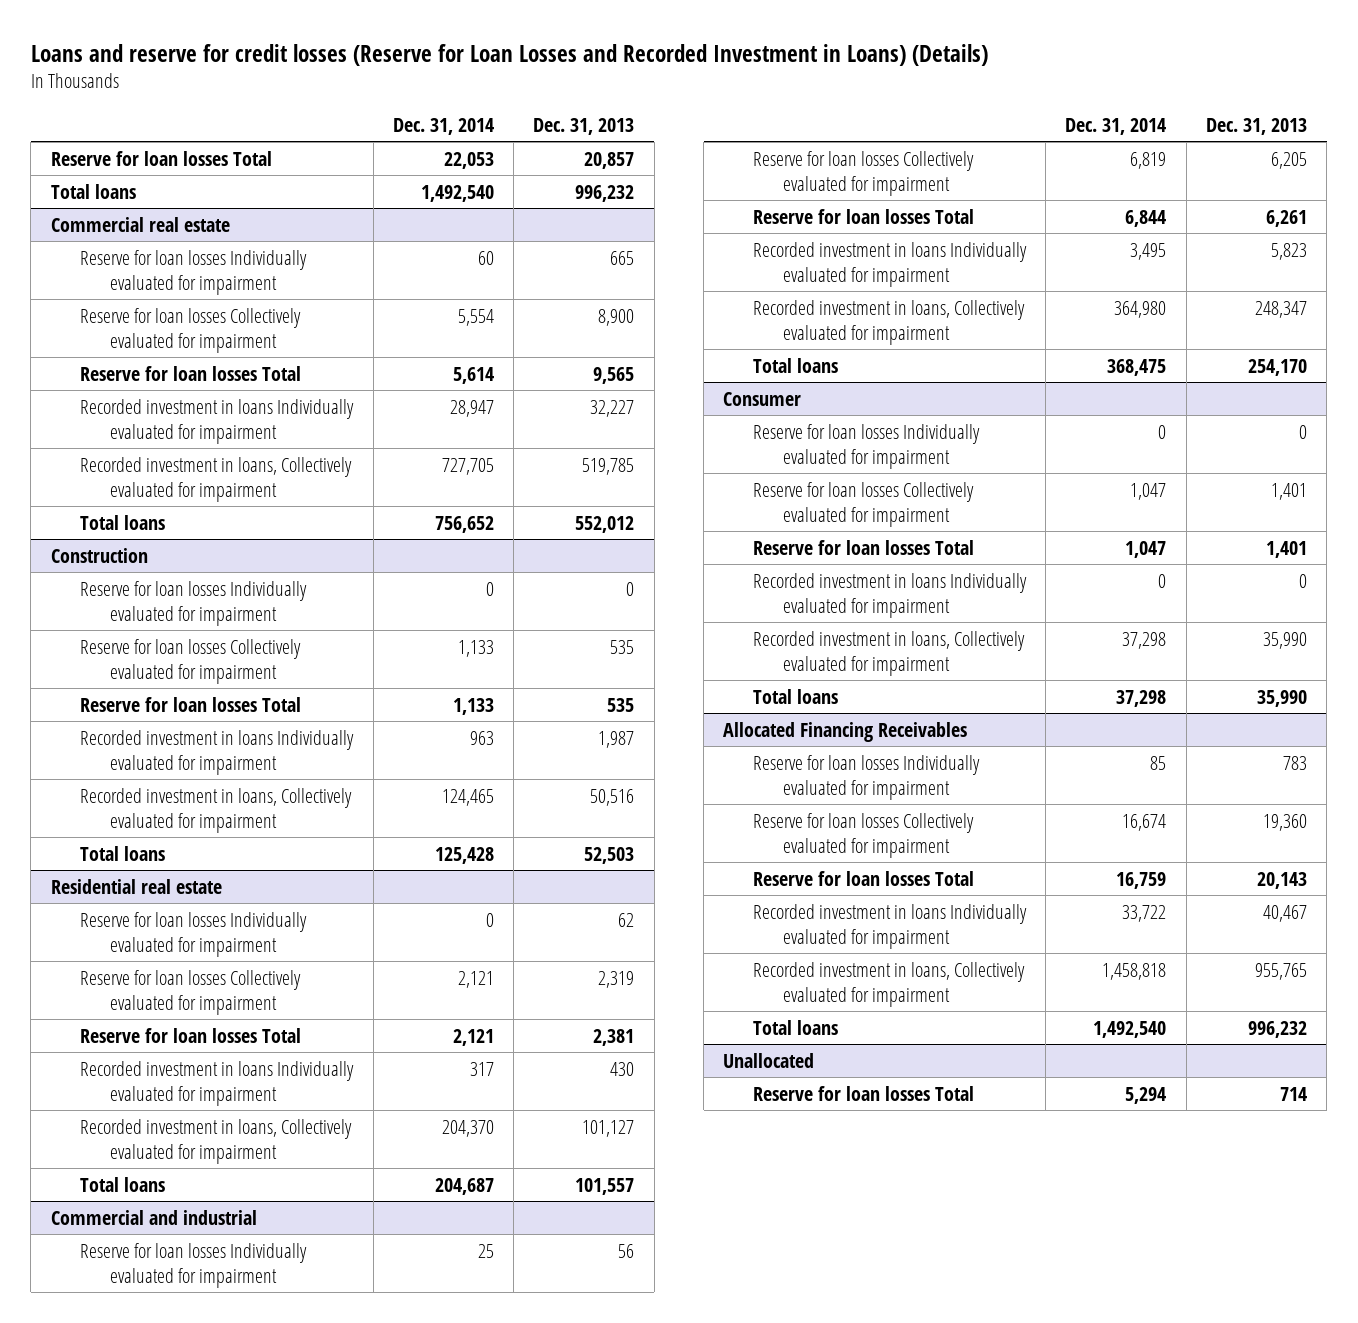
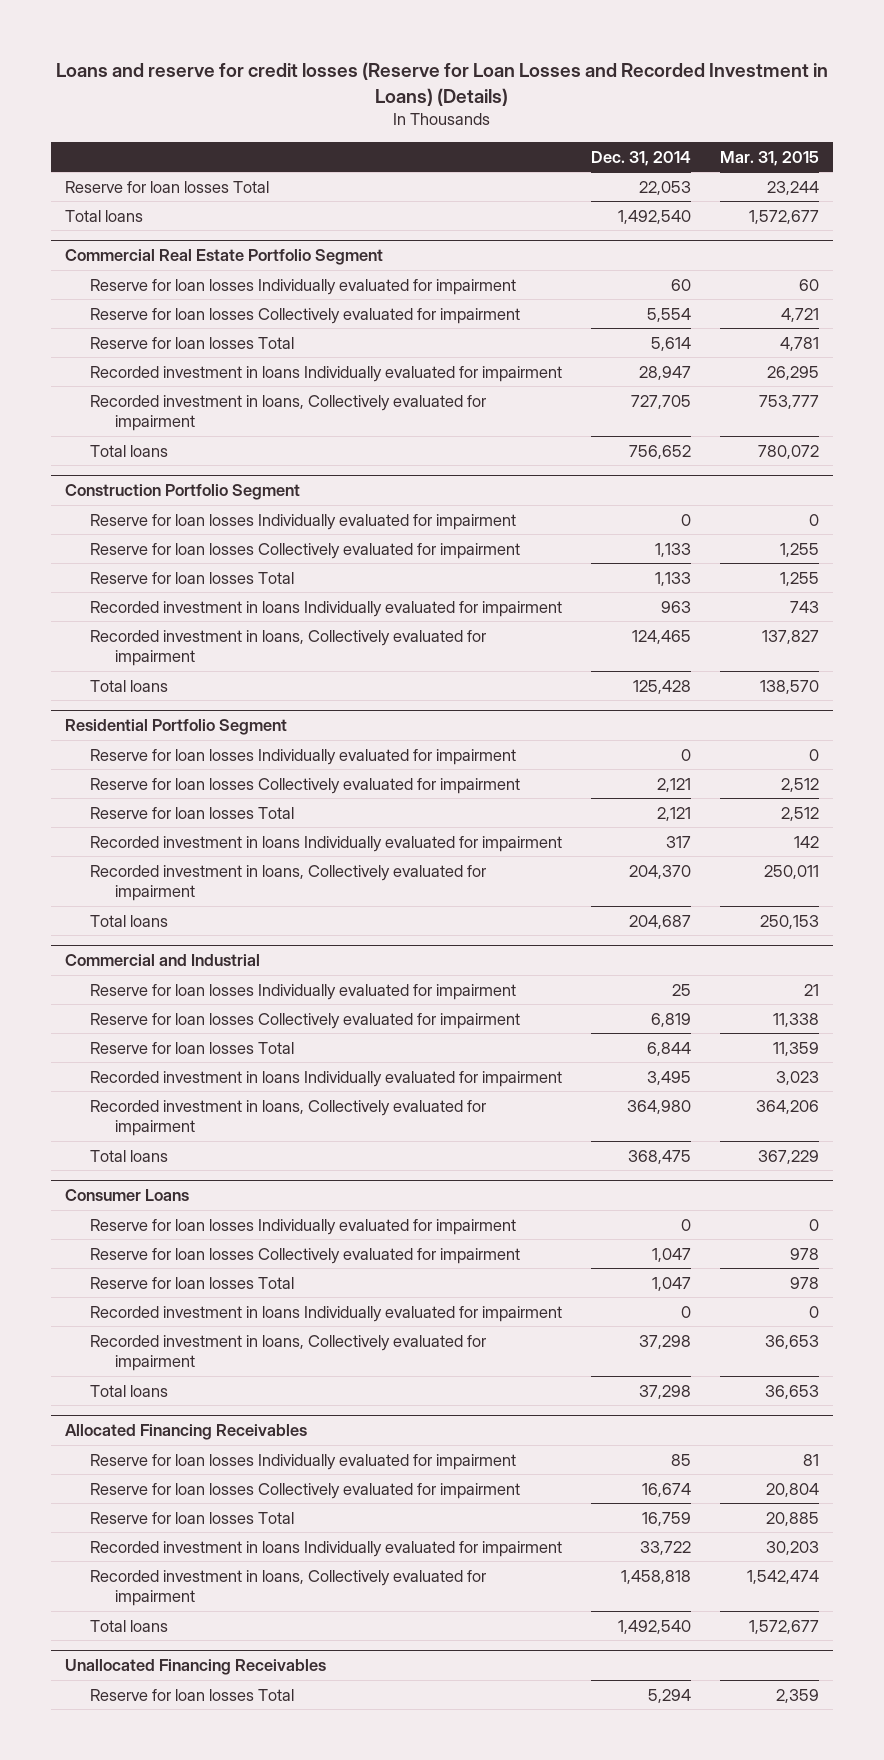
[533,117,635,135] Dec. 31, 2013 -> none
none -> [719,150,819,166] Mar. 31, 2015
[50,216,230,232] Commercial real estate -> [65,248,384,265] Commercial Real Estate Portfolio Segment
[50,547,148,563] Construction -> [65,483,301,500] Construction Portfolio Segment
[50,878,222,894] Residential real estate -> [65,718,288,735] Residential Portfolio Segment
[50,1209,257,1225] Commercial and industrial -> [65,953,261,966] Commercial and Industrial
[723,391,802,406] Consumer -> [65,1188,190,1201] Consumer Loans
[723,1052,815,1068] Unallocated -> [65,1658,327,1675] Unallocated Financing Receivables

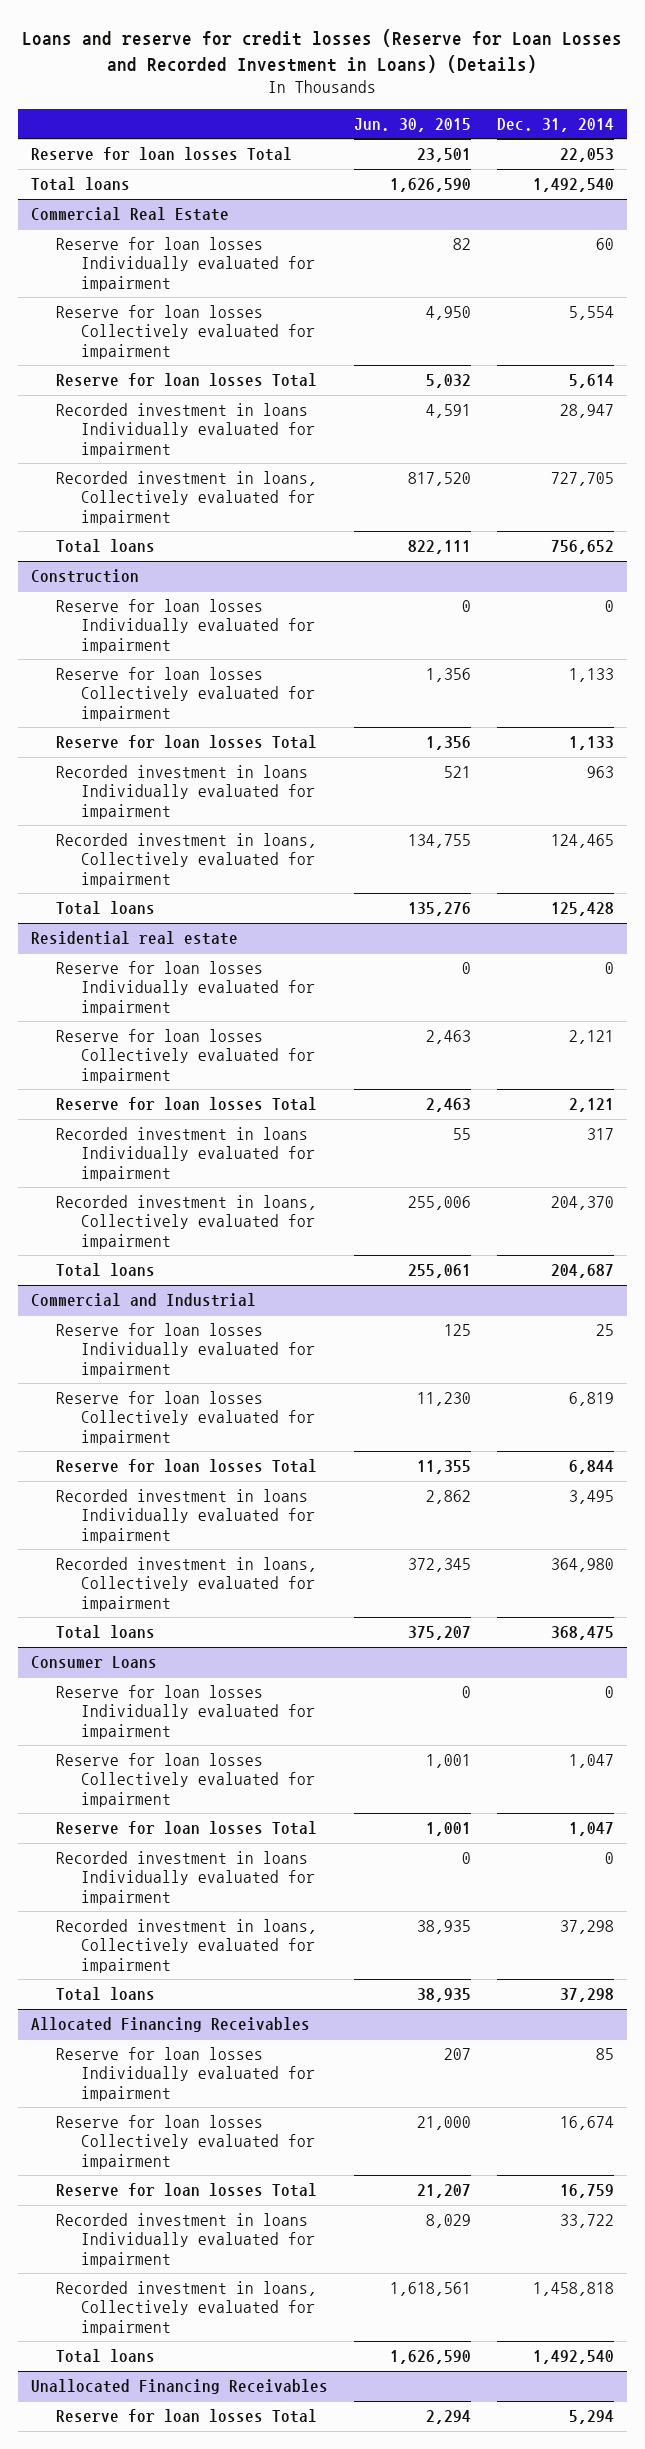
[719,150,819,166] Mar. 31, 2015 -> none
none -> [353,117,471,132] Jun. 30, 2015
[65,248,384,265] Commercial Real Estate Portfolio Segment -> [31,207,230,222] Commercial Real Estate
[65,483,301,500] Construction Portfolio Segment -> [31,569,140,584] Construction
[65,718,288,735] Residential Portfolio Segment -> [31,931,239,946] Residential real estate

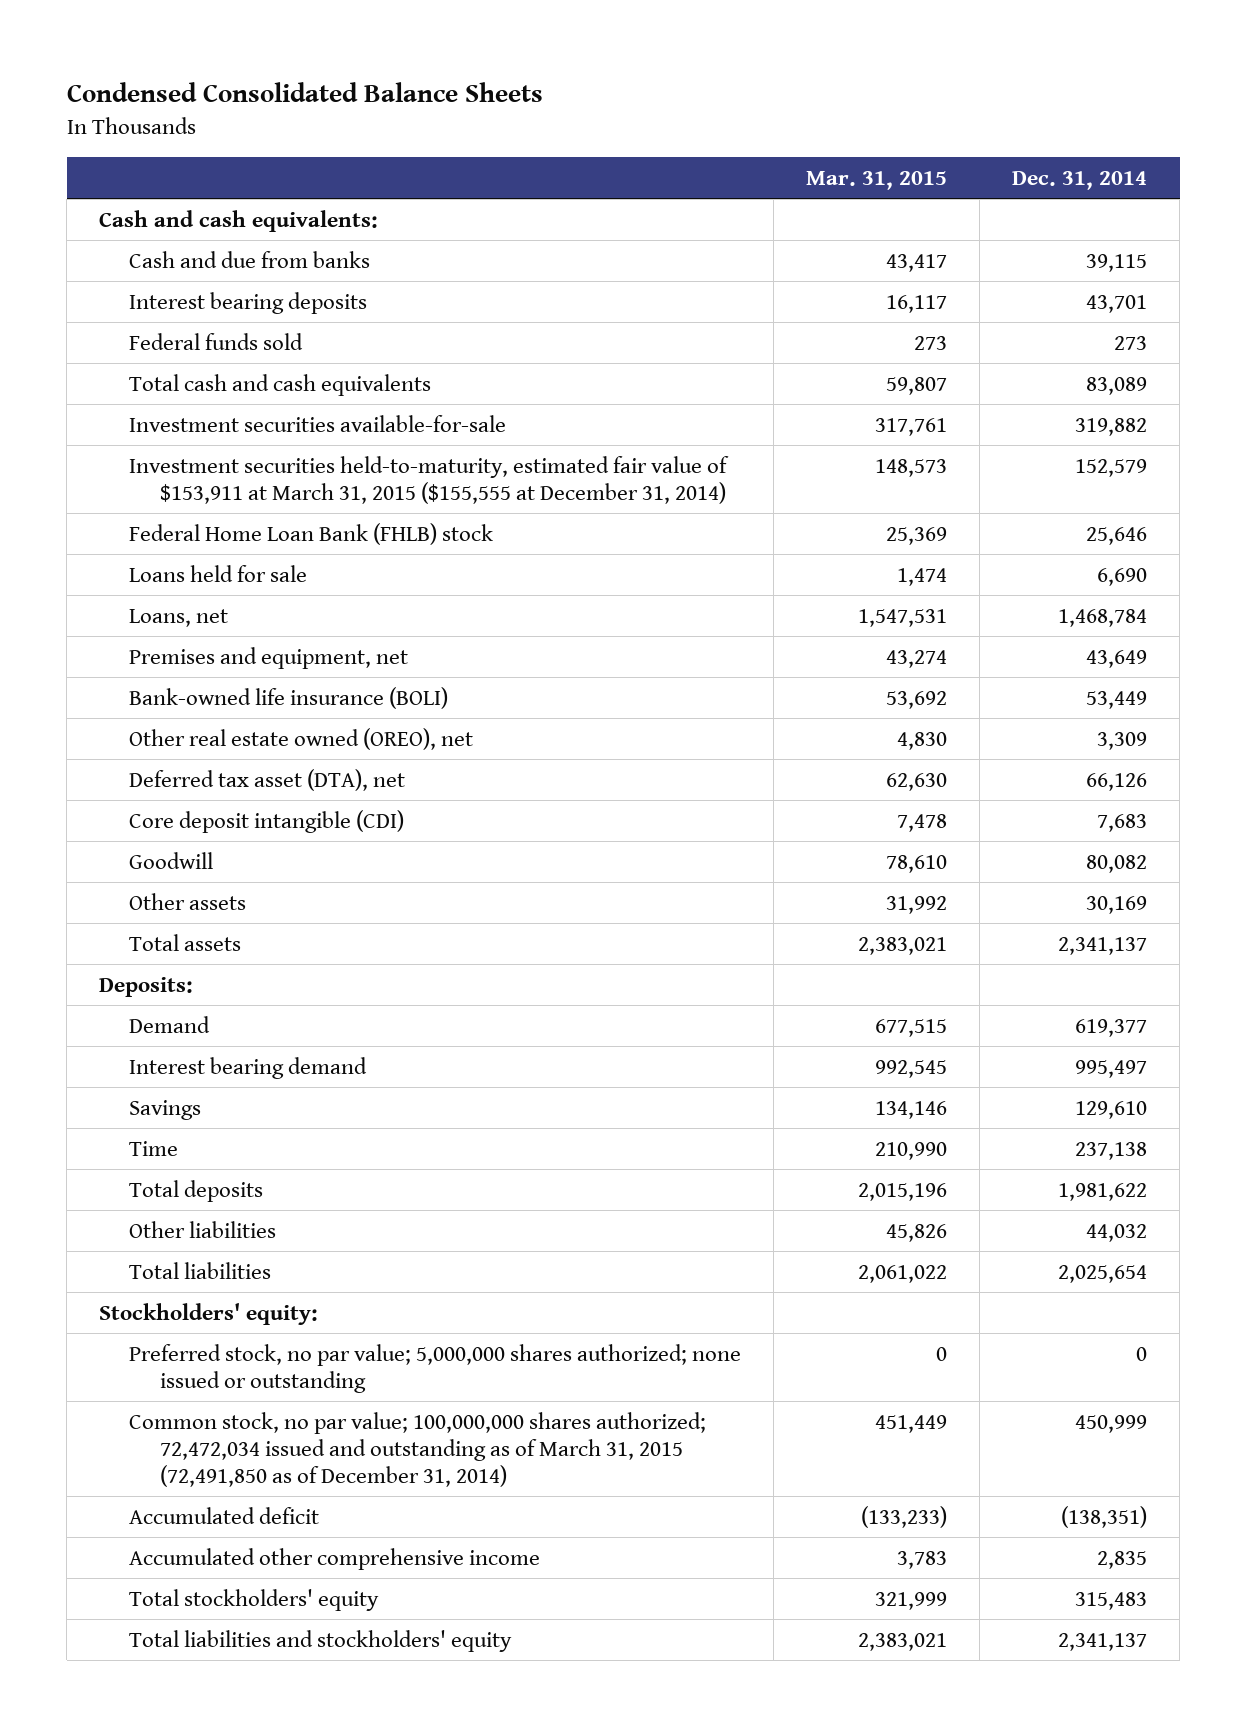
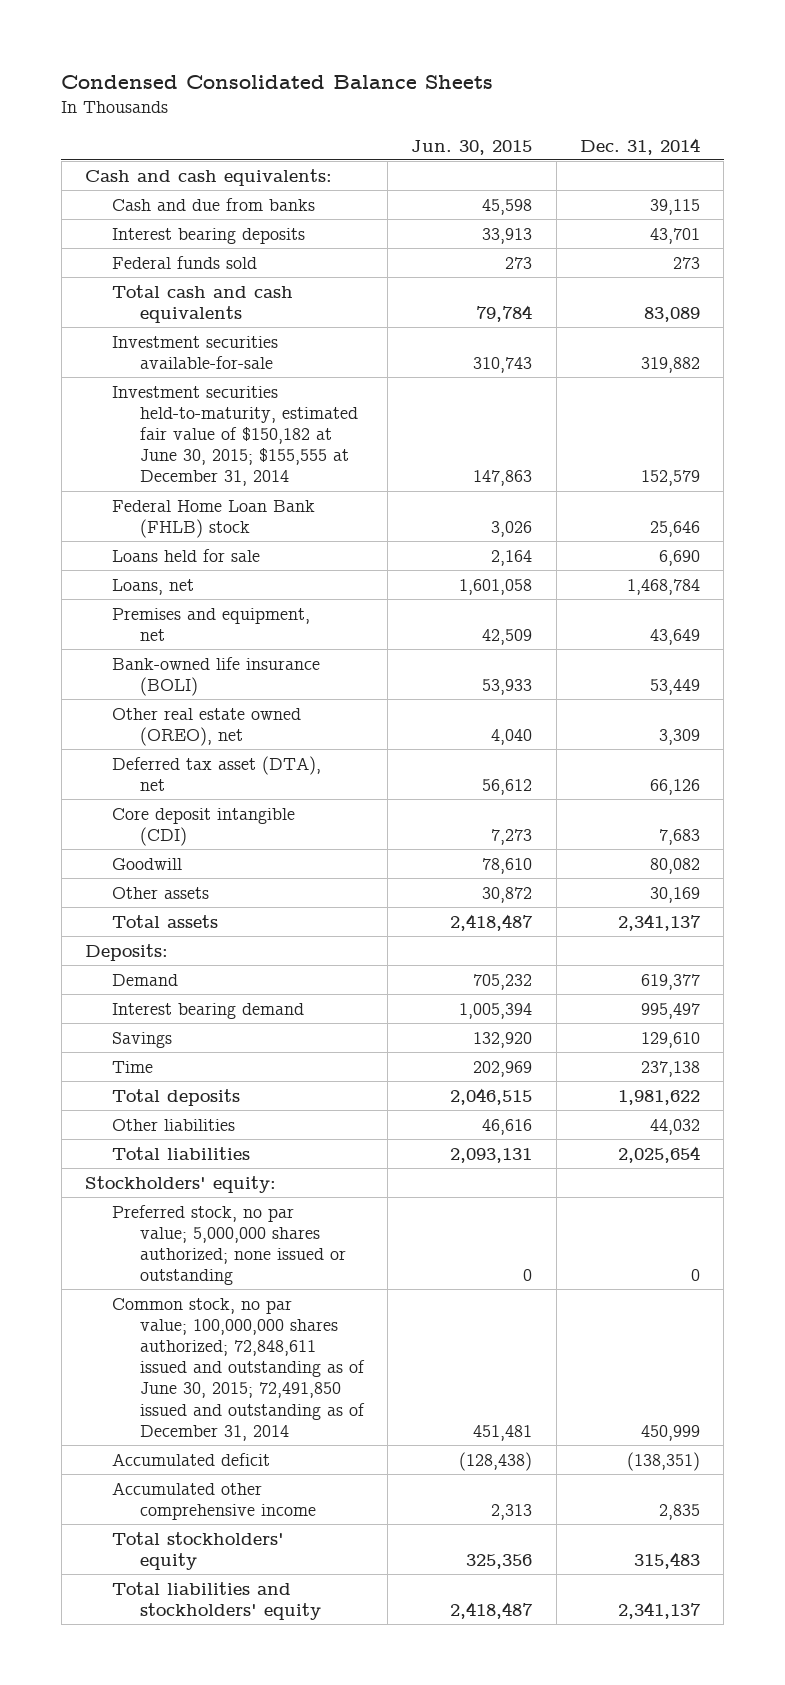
[806,170,948,190] Mar. 31, 2015 -> none
none -> [411,139,533,155] Jun. 30, 2015
[129,455,730,504] Investment securities held-to-maturity, estimated fair value of $153,911 at March 31, 2015 ($155,555 at December 31, 2014) -> [112,385,358,487] Investment securities held-to-maturity, estimated fair value of $150,182 at June 30, 2015; $155,555 at December 31, 2014
[129,1411,707,1487] Common stock, no par value; 100,000,000 shares authorized; 72,472,034 issued and outstanding as of March 31, 2015 (72,491,850 as of December 31, 2014) -> [112,1297,365,1441] Common stock, no par value; 100,000,000 shares authorized; 72,848,611 issued and outstanding as of June 30, 2015; 72,491,850 issued and outstanding as of December 31, 2014

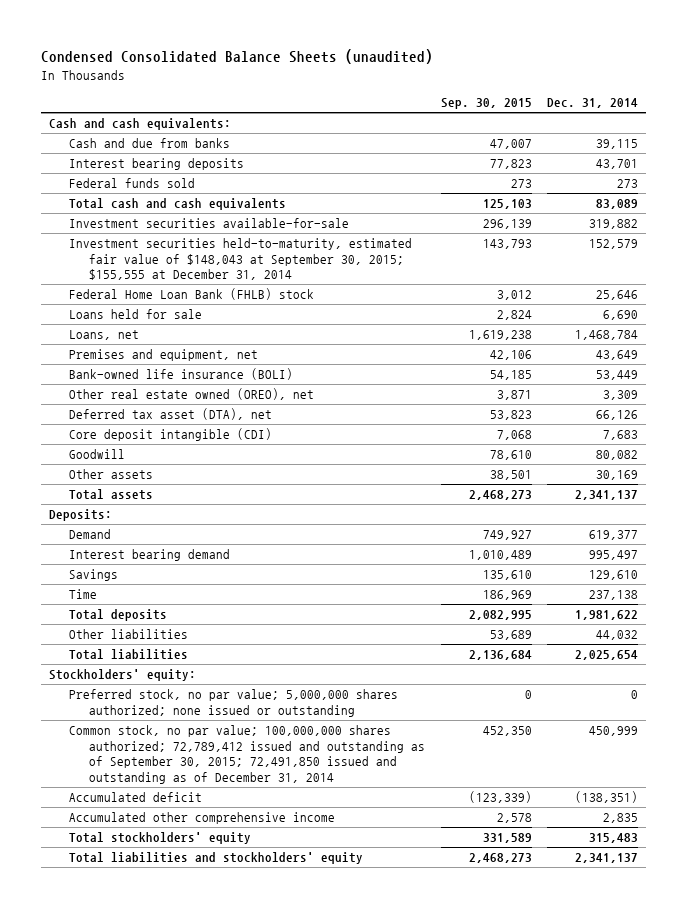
[61,74,494,89] Condensed Consolidated Balance Sheets -> [41,49,434,65] Condensed Consolidated Balance Sheets (unaudited)
[411,139,533,155] Jun. 30, 2015 -> none
none -> [440,98,532,110] Sep. 30, 2015
[112,385,358,487] Investment securities held-to-maturity, estimated fair value of $150,182 at June 30, 2015; $155,555 at December 31, 2014 -> [68,238,412,281] Investment securities held-to-maturity, estimated fair value of $148,043 at September 30, 2015; $155,555 at December 31, 2014
[112,1297,365,1441] Common stock, no par value; 100,000,000 shares authorized; 72,848,611 issued and outstanding as of June 30, 2015; 72,491,850 issued and outstanding as of December 31, 2014 -> [68,725,425,784] Common stock, no par value; 100,000,000 shares authorized; 72,789,412 issued and outstanding as of September 30, 2015; 72,491,850 issued and outstanding as of December 31, 2014

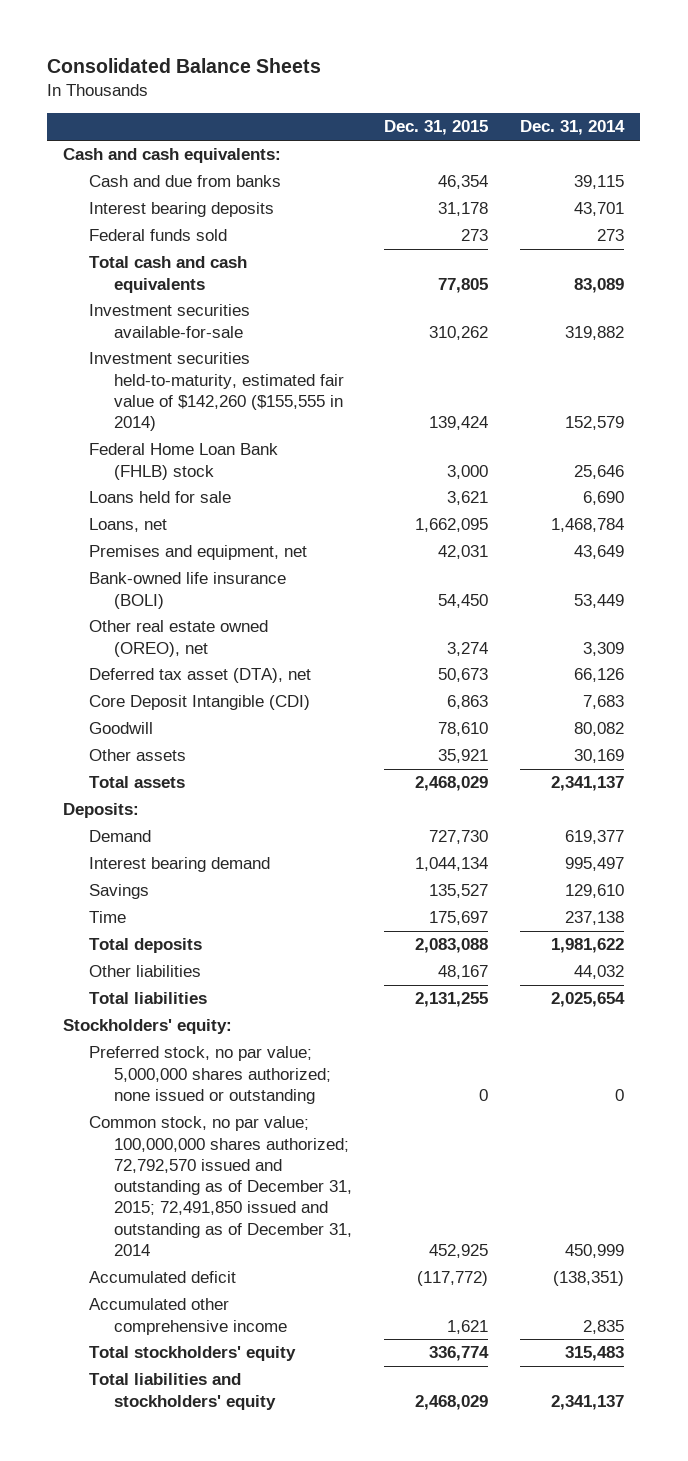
[41,49,434,65] Condensed Consolidated Balance Sheets (unaudited) -> [47,58,322,74] Consolidated Balance Sheets
[440,98,532,110] Sep. 30, 2015 -> none
none -> [384,120,489,136] Dec. 31, 2015
[68,238,412,281] Investment securities held-to-maturity, estimated fair value of $148,043 at September 30, 2015; $155,555 at December 31, 2014 -> [88,352,345,432] Investment securities held-to-maturity, estimated fair value of $142,260 ($155,555 in 2014)
[68,428,272,442] Core deposit intangible (CDI) -> [88,695,310,711] Core Deposit Intangible (CDI)
[68,725,425,784] Common stock, no par value; 100,000,000 shares authorized; 72,789,412 issued and outstanding as of September 30, 2015; 72,491,850 issued and outstanding as of December 31, 2014 -> [88,1116,353,1256] Common stock, no par value; 100,000,000 shares authorized; 72,792,570 issued and outstanding as of December 31, 2015; 72,491,850 issued and outstanding as of December 31, 2014

